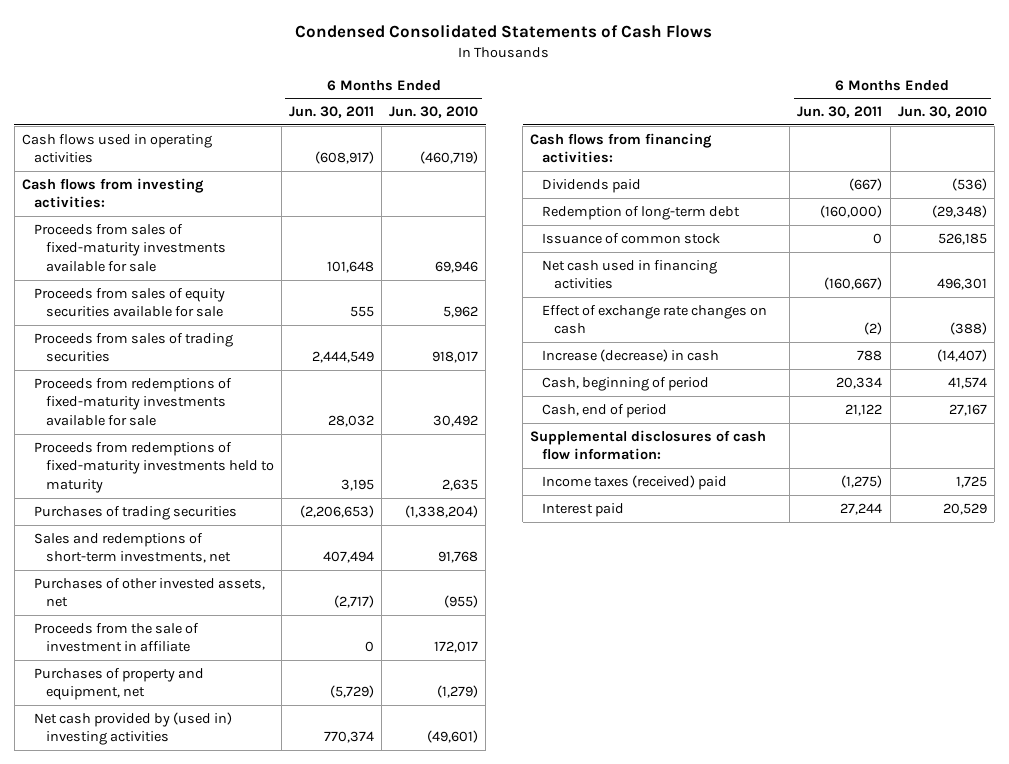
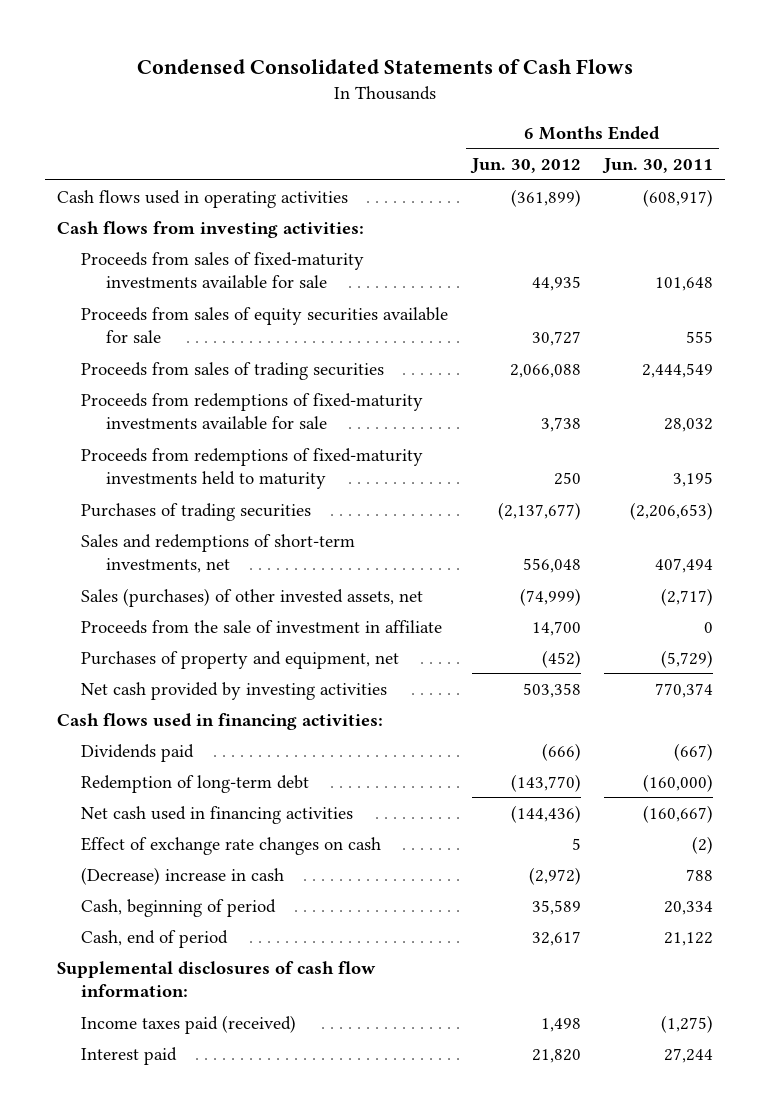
[389,106,479,119] Jun. 30, 2010 -> none
none -> [469,158,581,175] Jun. 30, 2012
[33,577,265,608] Purchases of other invested assets, net -> [81,587,424,607] Sales (purchases) of other invested assets, net
[33,711,232,746] Net cash provided by (used in) investing activities -> [81,681,388,700] Net cash provided by investing activities
[530,132,713,164] Cash flows from financing activities: -> [56,712,383,730] Cash flows used in financing activities:
[542,232,721,244] Issuance of common stock -> none
[542,348,720,362] Increase (decrease) in cash -> [81,866,285,885] (Decrease) increase in cash
[542,474,728,490] Income taxes (received) paid -> [81,1014,297,1034] Income taxes paid (received)

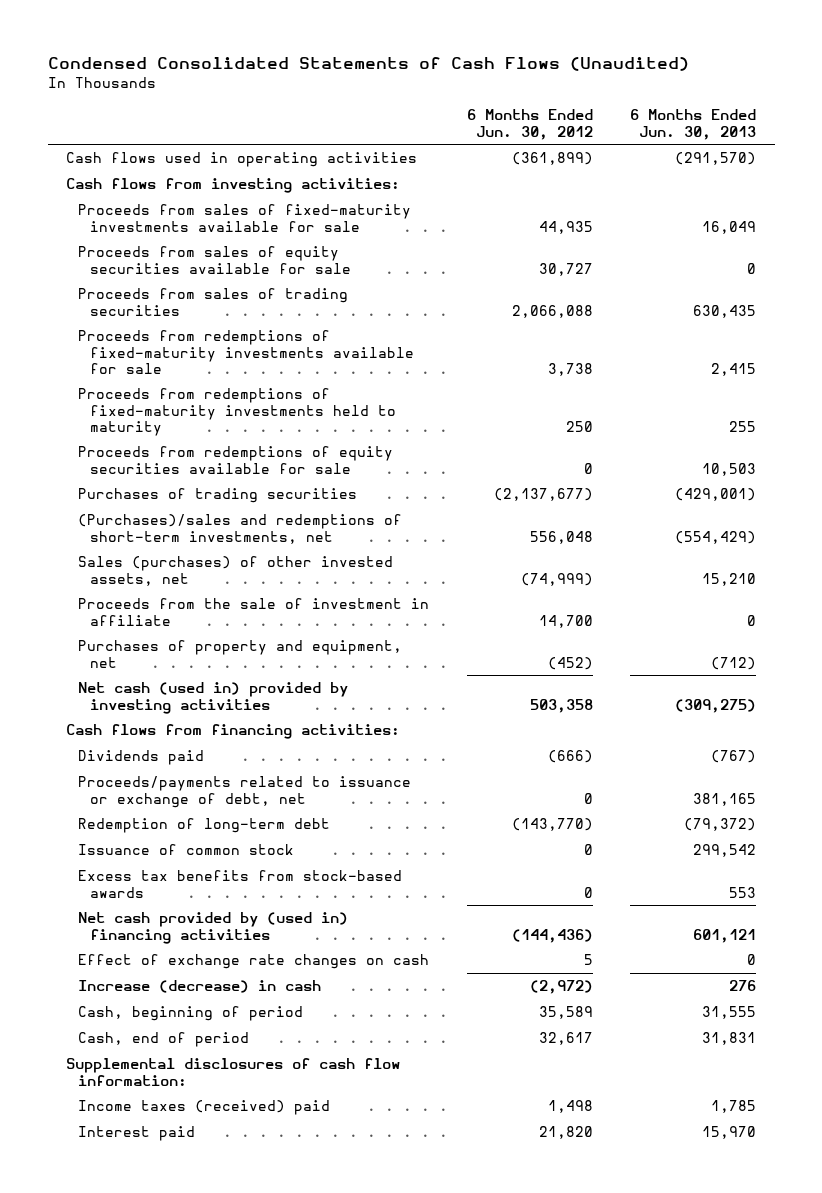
[136,58,633,74] Condensed Consolidated Statements of Cash Flows -> [47,57,689,72] Condensed Consolidated Statements of Cash Flows (Unaudited)
[602,158,714,175] Jun. 30, 2011 -> none
none -> [629,109,756,140] 6 Months Ended Jun. 30, 2013
none -> [78,446,394,474] Proceeds from redemptions of equity securities available for sale
[81,533,356,574] Sales and redemptions of short-term investments, net -> [78,514,403,544] (Purchases)/sales and redemptions of short-term investments, net
[81,681,388,700] Net cash provided by investing activities -> [78,682,349,714] Net cash (used in) provided by investing activities
[56,712,383,730] Cash flows used in financing activities: -> [66,724,401,740] Cash flows from financing activities:
none -> [78,776,412,808] Proceeds/payments related to issuance or exchange of debt, net
none -> [78,844,295,856] Issuance of common stock
none -> [78,870,403,898] Excess tax benefits from stock-based awards
[81,805,354,824] Net cash used in financing activities -> [78,912,349,944] Net cash provided by (used in) financing activities
[81,866,285,885] (Decrease) increase in cash -> [78,980,322,994] Increase (decrease) in cash
[81,1014,297,1034] Income taxes paid (received) -> [78,1100,331,1116] Income taxes (received) paid

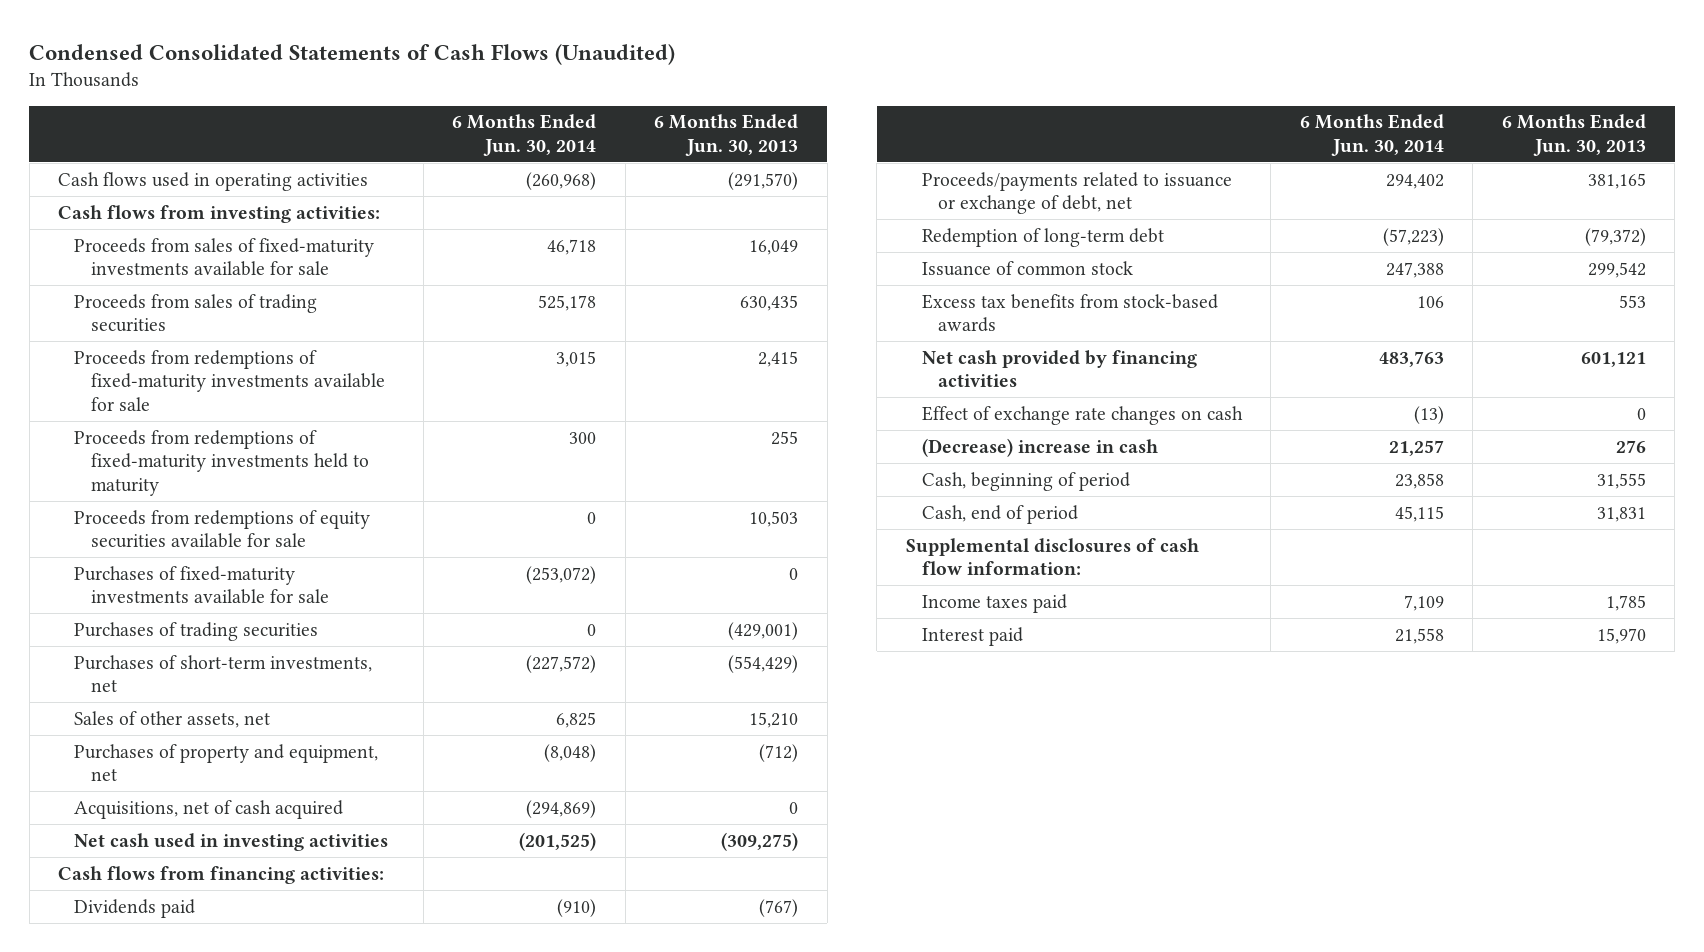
[466,109,593,140] 6 Months Ended Jun. 30, 2012 -> none
none -> [452,114,597,156] 6 Months Ended Jun. 30, 2014
[78,246,352,274] Proceeds from sales of equity securities available for sale -> none
none -> [74,565,329,605] Purchases of fixed-maturity investments available for sale
[78,598,430,626] Proceeds from the sale of investment in affiliate -> none
[78,514,403,544] (Purchases)/sales and redemptions of short-term investments, net -> [74,654,373,693] Purchases of short-term investments, net
[78,556,394,586] Sales (purchases) of other invested assets, net -> [74,710,271,728] Sales of other assets, net
none -> [74,799,344,819] Acquisitions, net of cash acquired
[78,682,349,714] Net cash (used in) provided by investing activities -> [74,832,389,851] Net cash used in investing activities
[78,912,349,944] Net cash provided by (used in) financing activities -> [921,349,1197,388] Net cash provided by financing activities
[78,980,322,994] Increase (decrease) in cash -> [921,437,1158,457] (Decrease) increase in cash
[78,1100,331,1116] Income taxes (received) paid -> [921,593,1067,613] Income taxes paid

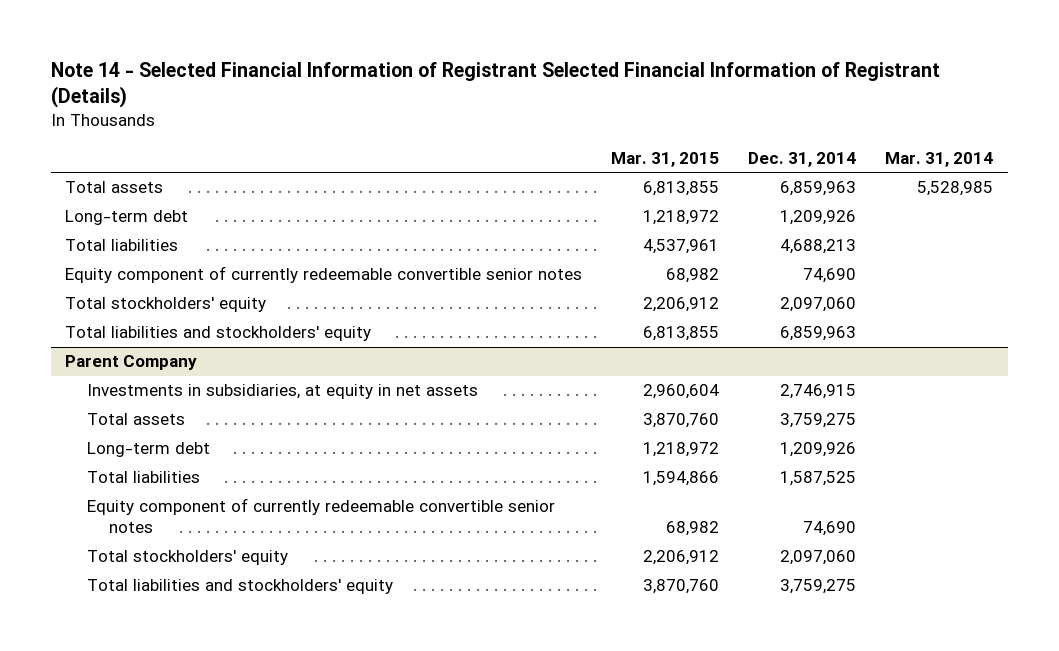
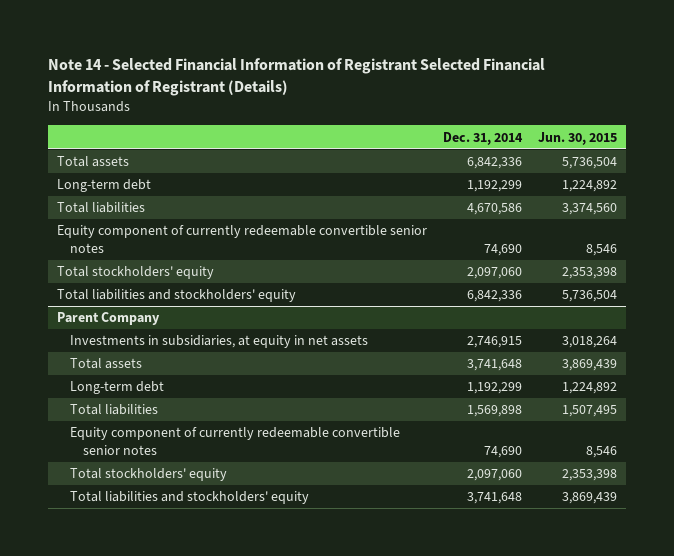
[611,151,720,167] Mar. 31, 2015 -> none
[885,151,994,167] Mar. 31, 2014 -> none
none -> [538,131,618,145] Jun. 30, 2015
[780,181,857,197] 6,859,963 -> [466,157,522,170] 6,842,336
[780,210,857,226] 1,209,926 -> [466,180,522,193] 1,192,299
[780,239,857,255] 4,688,213 -> [466,203,522,216] 4,670,586
[780,326,857,342] 6,859,963 -> [466,290,522,303] 6,842,336
[780,413,857,429] 3,759,275 -> [466,359,522,372] 3,741,648
[780,442,857,458] 1,209,926 -> [466,382,522,395] 1,192,299
[780,471,857,487] 1,587,525 -> [466,405,522,418] 1,569,898
[780,579,857,595] 3,759,275 -> [466,492,522,505] 3,741,648

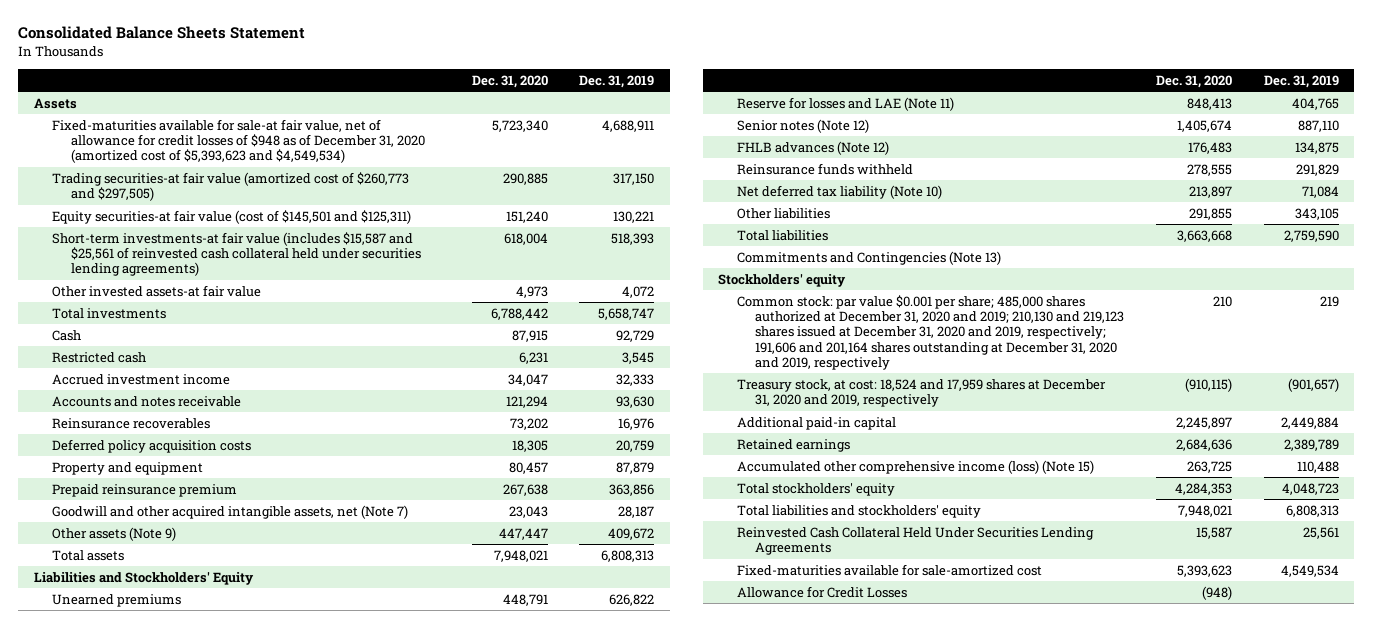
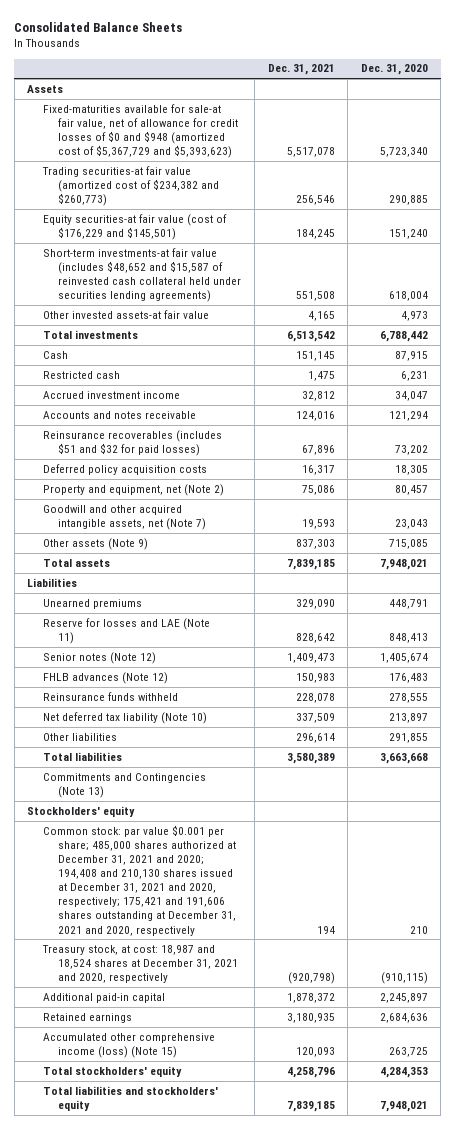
[18,26,306,40] Consolidated Balance Sheets Statement -> [14,21,183,32] Consolidated Balance Sheets
[579,74,655,88] Dec. 31, 2019 -> none
none -> [267,64,335,76] Dec. 31, 2021
[52,118,425,164] Fixed-maturities available for sale-at fair value, net of allowance for credit losses of $948 as of December 31, 2020 (amortized cost of $5,393,623 and $4,549,534) -> [42,103,239,159] Fixed-maturities available for sale-at fair value, net of allowance for credit losses of $0 and $948 (amortized cost of $5,367,729 and $5,393,623)
[52,171,410,202] Trading securities-at fair value (amortized cost of $260,773 and $297,505) -> [41,165,220,207] Trading securities-at fair value (amortized cost of $234,382 and $260,773)
[52,209,412,224] Equity securities-at fair value (cost of $145,501 and $125,311) -> [42,213,227,240] Equity securities-at fair value (cost of $176,229 and $145,501)
[52,231,421,277] Short-term investments-at fair value (includes $15,587 and $25,561 of reinvested cash collateral held under securities lending agreements) -> [42,247,242,303] Short-term investments-at fair value (includes $48,652 and $15,587 of reinvested cash collateral held under securities lending agreements)
[52,417,211,429] Reinsurance recoverables -> [42,429,222,456] Reinsurance recoverables (includes $51 and $32 for paid losses)
[52,483,238,497] Prepaid reinsurance premium -> none
[52,461,204,475] Property and equipment -> [42,483,224,496] Property and equipment, net (Note 2)
[498,527,548,540] 447,447 -> [388,538,428,549] 715,085
[34,571,255,585] Liabilities and Stockholders' Equity -> none
none -> [27,577,78,587] Liabilities
[736,294,1125,371] Common stock: par value $0.001 per share; 485,000 shares authorized at December 31, 2020 and 2019; 210,130 and 219,123 shares issued at December 31, 2020 and 2019, respectively; 191,606 and 201,164 shares outstanding at December 31, 2020 and 2019, respectively -> [42,824,237,936] Common stock: par value $0.001 per share; 485,000 shares authorized at December 31, 2021 and 2020; 194,408 and 210,130 shares issued at December 31, 2021 and 2020, respectively; 175,421 and 191,606 shares outstanding at December 31, 2021 and 2020, respectively
[736,378,1106,408] Treasury stock, at cost: 18,524 and 17,959 shares at December 31, 2020 and 2019, respectively -> [41,944,239,984] Treasury stock, at cost: 18,987 and 18,524 shares at December 31, 2021 and 2020, respectively
[736,526,1094,556] Reinvested Cash Collateral Held Under Securities Lending Agreements -> none
[736,563,1042,576] Fixed-maturities available for sale-amortized cost -> none
[736,585,907,598] Allowance for Credit Losses -> none

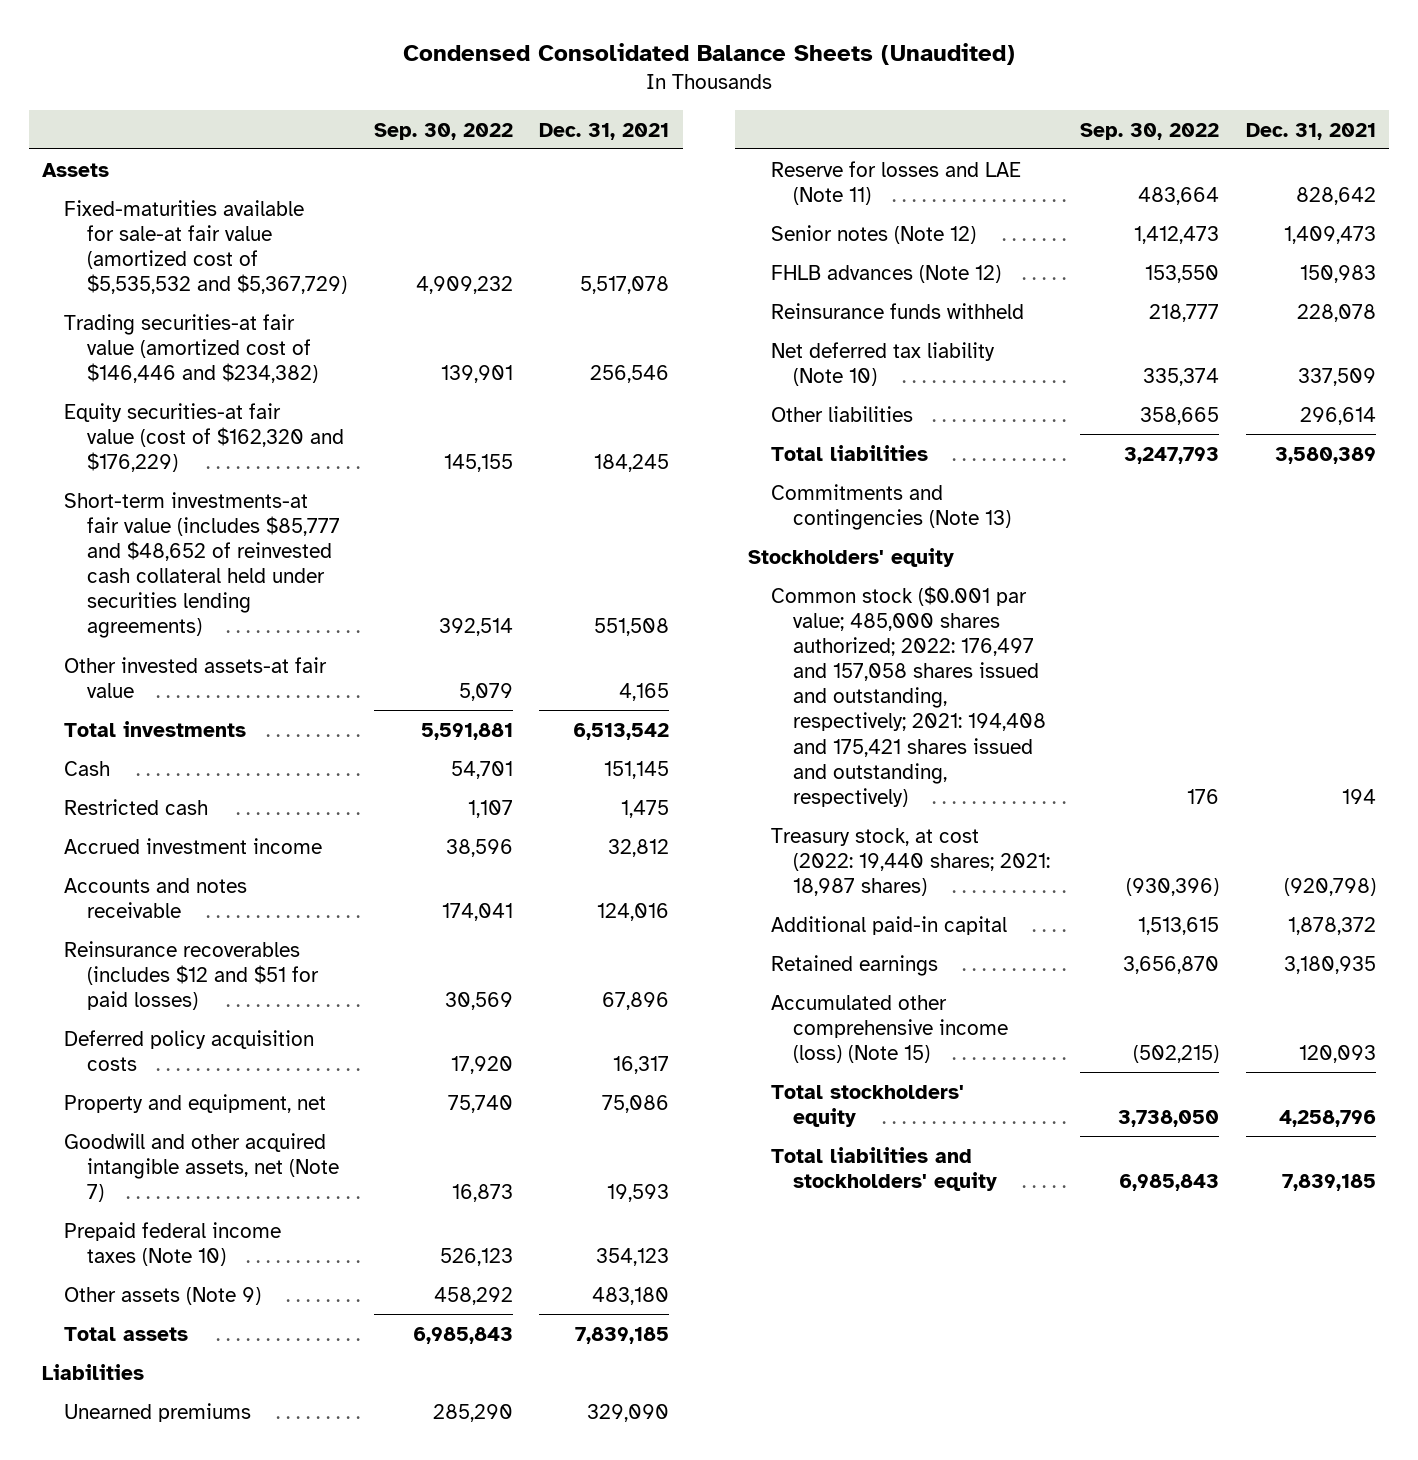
[14,21,183,32] Consolidated Balance Sheets -> [402,43,1015,66] Condensed Consolidated Balance Sheets (Unaudited)
[360,64,428,76] Dec. 31, 2020 -> none
none -> [373,122,513,140] Sep. 30, 2022
[42,103,239,159] Fixed-maturities available for sale-at fair value, net of allowance for credit losses of $0 and $948 (amortized cost of $5,367,729 and $5,393,623) -> [64,199,347,295] Fixed-maturities available for sale-at fair value (amortized cost of $5,535,532 and $5,367,729)
[41,165,220,207] Trading securities-at fair value (amortized cost of $234,382 and $260,773) -> [64,313,318,383] Trading securities-at fair value (amortized cost of $146,446 and $234,382)
[42,213,227,240] Equity securities-at fair value (cost of $176,229 and $145,501) -> [64,402,344,472] Equity securities-at fair value (cost of $162,320 and $176,229)
[42,247,242,303] Short-term investments-at fair value (includes $48,652 and $15,587 of reinvested cash collateral held under securities lending agreements) -> [64,491,340,639] Short-term investments-at fair value (includes $85,777 and $48,652 of reinvested cash collateral held under securities lending agreements)
[42,429,222,456] Reinsurance recoverables (includes $51 and $32 for paid losses) -> [64,940,319,1010] Reinsurance recoverables (includes $12 and $51 for paid losses)
[42,483,224,496] Property and equipment, net (Note 2) -> [64,1093,327,1113] Property and equipment, net
none -> [64,1221,282,1266] Prepaid federal income taxes (Note 10)
[295,538,335,549] 837,303 -> [592,1286,670,1305] 483,180
[42,772,206,798] Commitments and Contingencies (Note 13) -> [770,483,1011,530] Commitments and contingencies (Note 13)
[42,824,237,936] Common stock: par value $0.001 per share; 485,000 shares authorized at December 31, 2021 and 2020; 194,408 and 210,130 shares issued at December 31, 2021 and 2020, respectively; 175,421 and 191,606 shares outstanding at December 31, 2021 and 2020, respectively -> [770,585,1046,807] Common stock ($0.001 par value; 485,000 shares authorized; 2022: 176,497 and 157,058 shares issued and outstanding, respectively; 2021: 194,408 and 175,421 shares issued and outstanding, respectively)
[41,944,239,984] Treasury stock, at cost: 18,987 and 18,524 shares at December 31, 2021 and 2020, respectively -> [770,827,1050,896] Treasury stock, at cost (2022: 19,440 shares; 2021: 18,987 shares)

